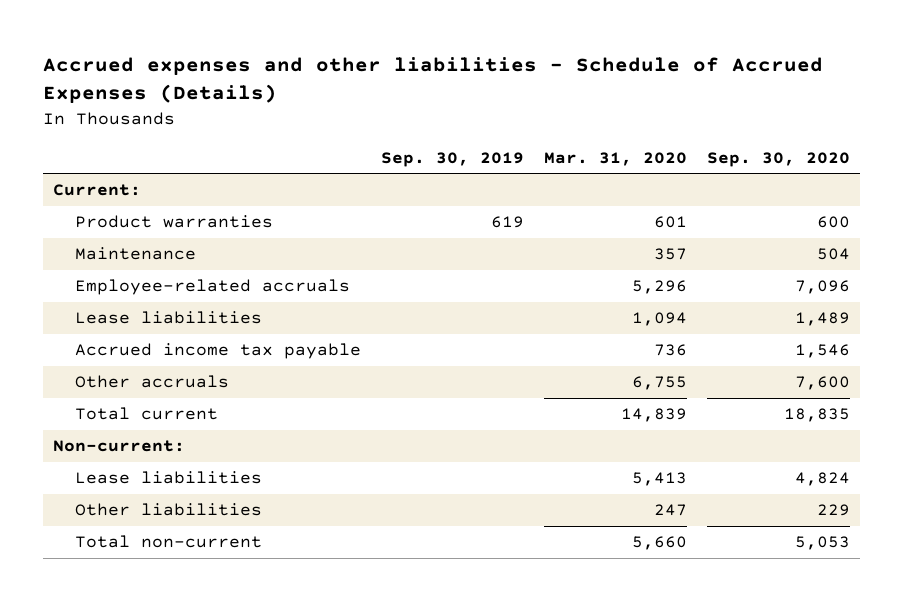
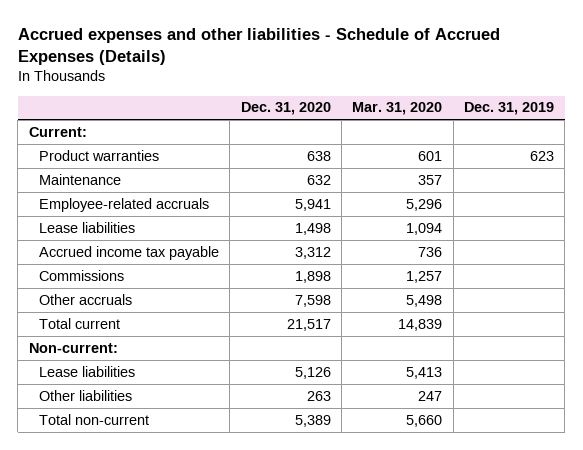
[380,151,524,167] Sep. 30, 2019 -> none
[707,151,851,167] Sep. 30, 2020 -> none
none -> [240,102,331,116] Dec. 31, 2020
none -> [463,102,554,116] Dec. 31, 2019
none -> [38,269,124,281] Commissions
[632,376,688,391] 6,755 -> [406,294,443,307] 5,498

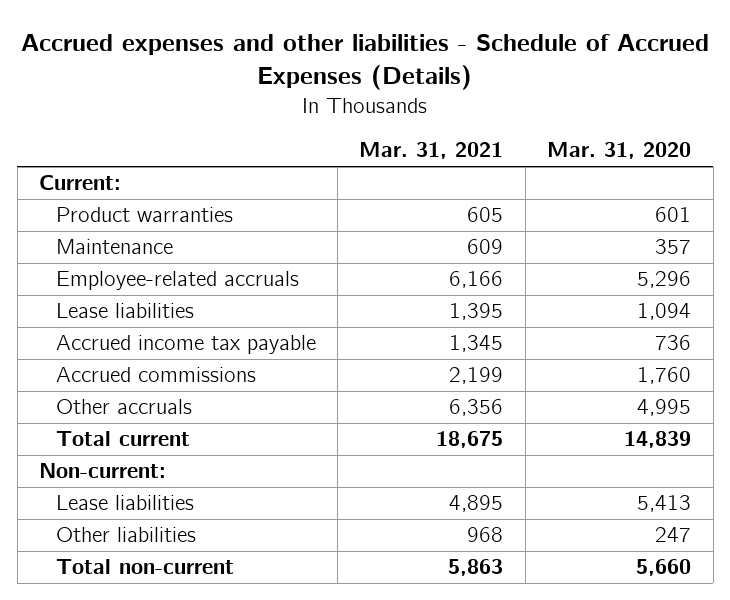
[240,102,331,116] Dec. 31, 2020 -> none
[463,102,554,116] Dec. 31, 2019 -> none
none -> [359,142,504,160] Mar. 31, 2021
[38,269,124,281] Commissions -> [55,367,256,383] Accrued commissions
[406,270,443,283] 1,257 -> [637,367,692,385] 1,760
[406,294,443,307] 5,498 -> [637,399,692,417] 4,995

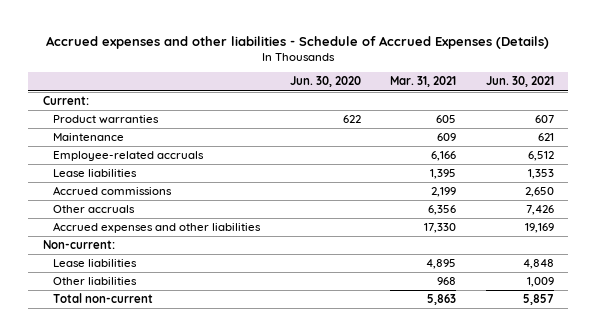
[547,142,692,160] Mar. 31, 2020 -> none
none -> [289,76,361,88] Jun. 30, 2020
none -> [485,76,554,88] Jun. 30, 2021
[55,335,316,355] Accrued income tax payable -> none
[55,431,190,447] Total current -> none
none -> [53,222,262,234] Accrued expenses and other liabilities

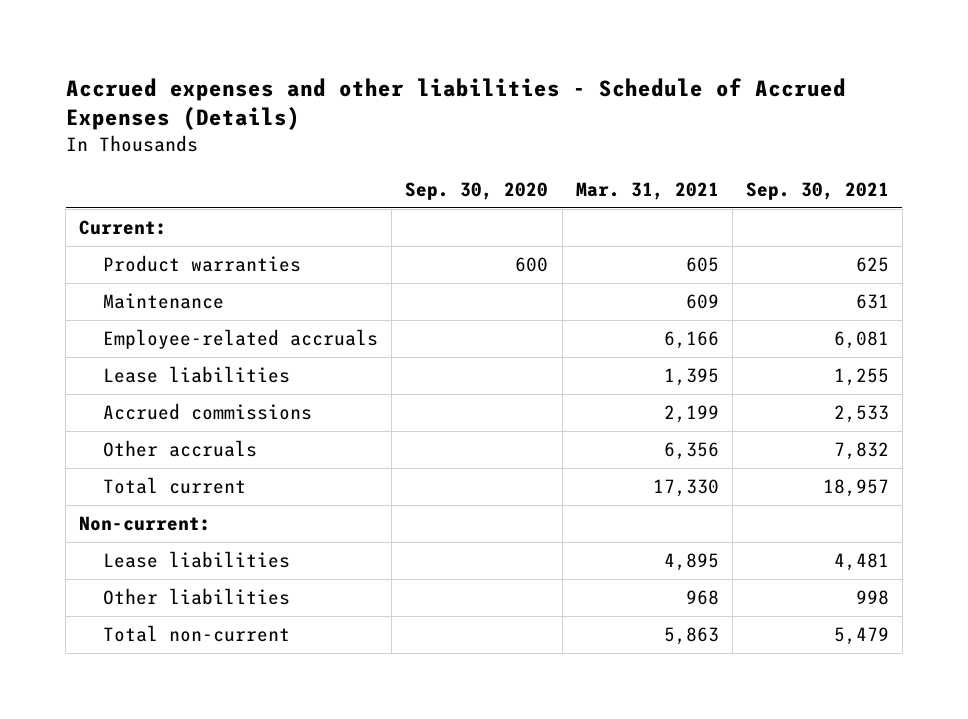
[289,76,361,88] Jun. 30, 2020 -> none
[485,76,554,88] Jun. 30, 2021 -> none
none -> [405,181,549,200] Sep. 30, 2020
none -> [745,181,889,200] Sep. 30, 2021
[53,222,262,234] Accrued expenses and other liabilities -> [103,477,247,495] Total current

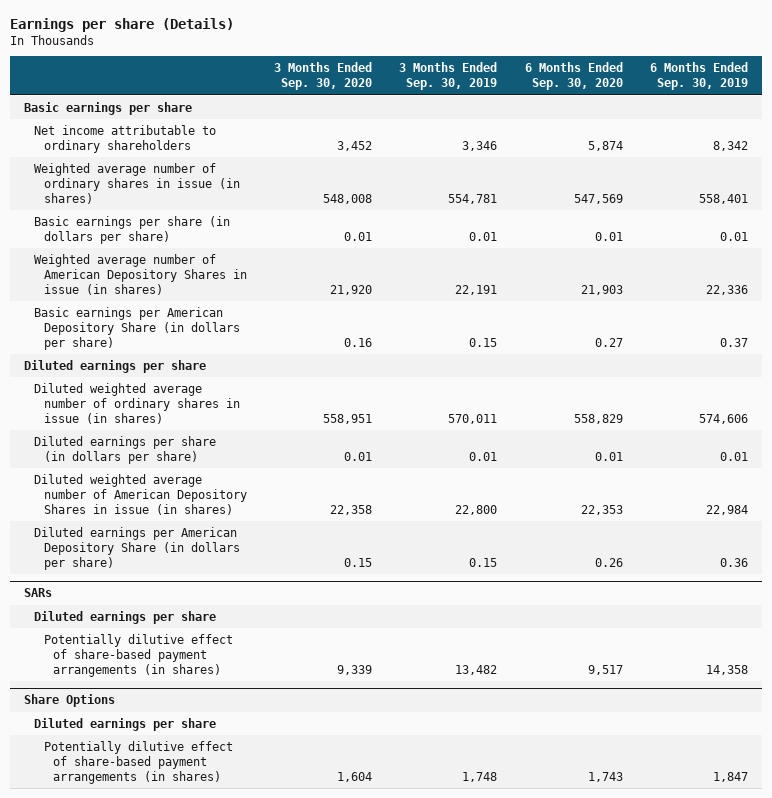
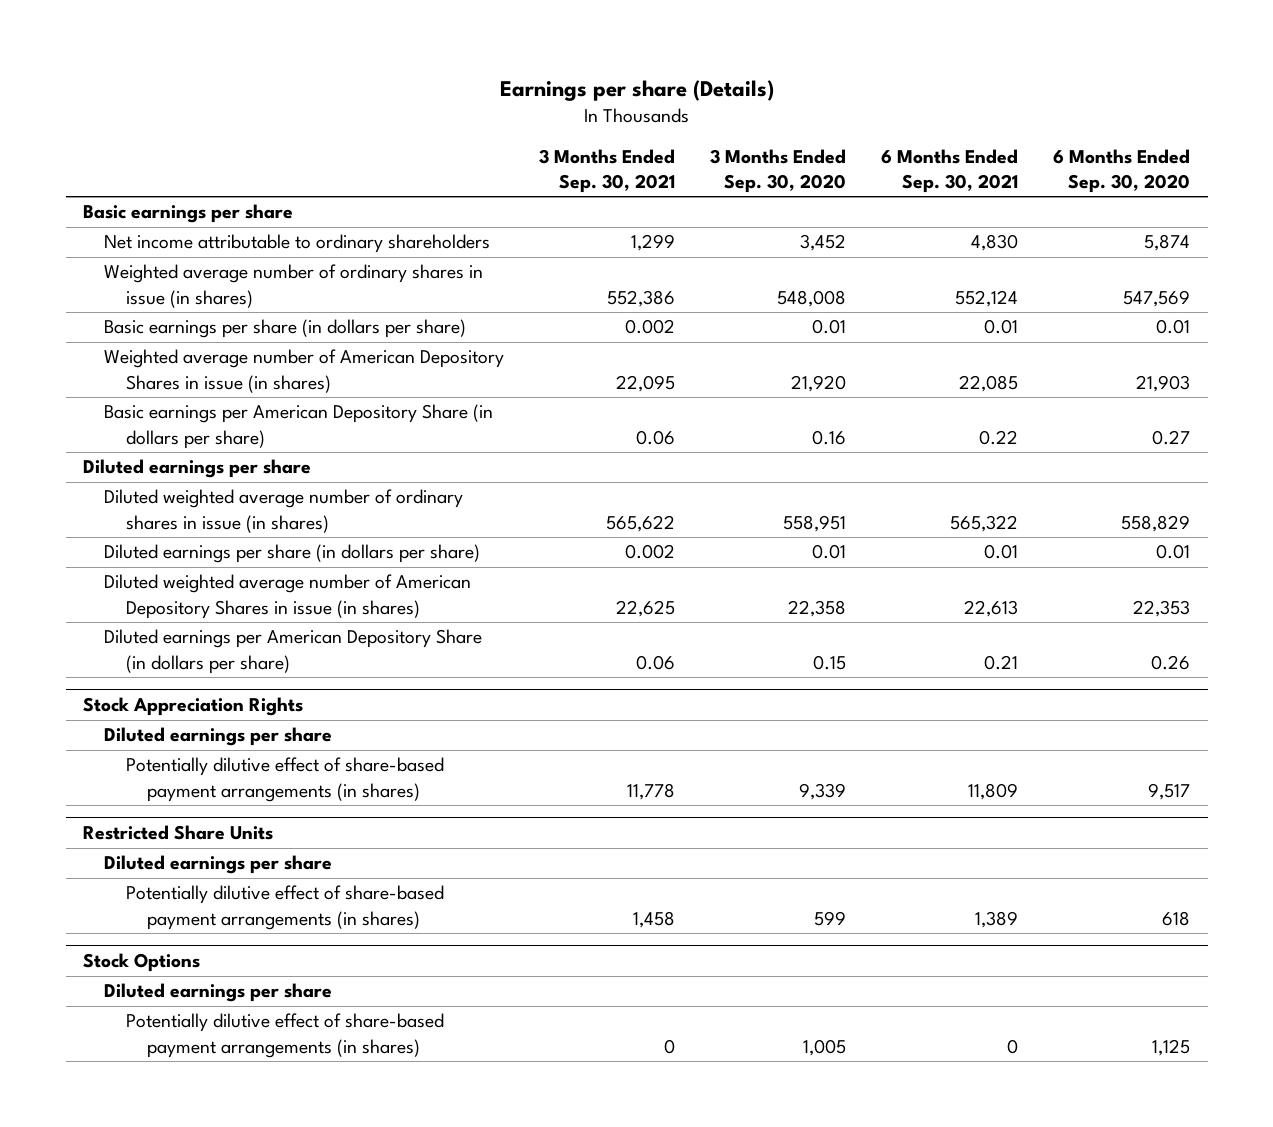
[399,62,498,91] 3 Months Ended Sep. 30, 2019 -> none
[650,62,749,91] 6 Months Ended Sep. 30, 2019 -> none
none -> [539,148,676,193] 3 Months Ended Sep. 30, 2021
none -> [881,148,1019,193] 6 Months Ended Sep. 30, 2021
[24,588,53,598] SARs -> [83,697,304,717] Stock Appreciation Rights
[24,694,116,708] Share Options -> none
none -> [83,825,274,841] Restricted Share Units
[337,771,373,782] 1,604 -> [814,910,847,926] 599
[587,771,623,782] 1,743 -> [1162,910,1191,926] 618
none -> [83,953,201,973] Stock Options
none -> [104,983,333,1003] Diluted earnings per share
none -> [125,1013,444,1058] Potentially dilutive effect of share-based payment arrangements (in shares)

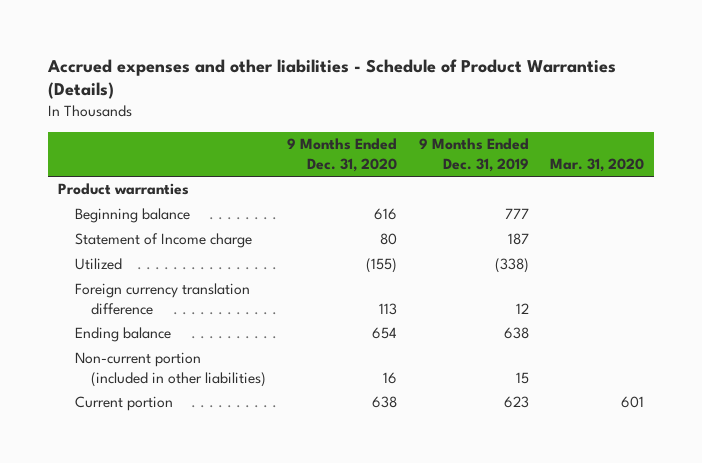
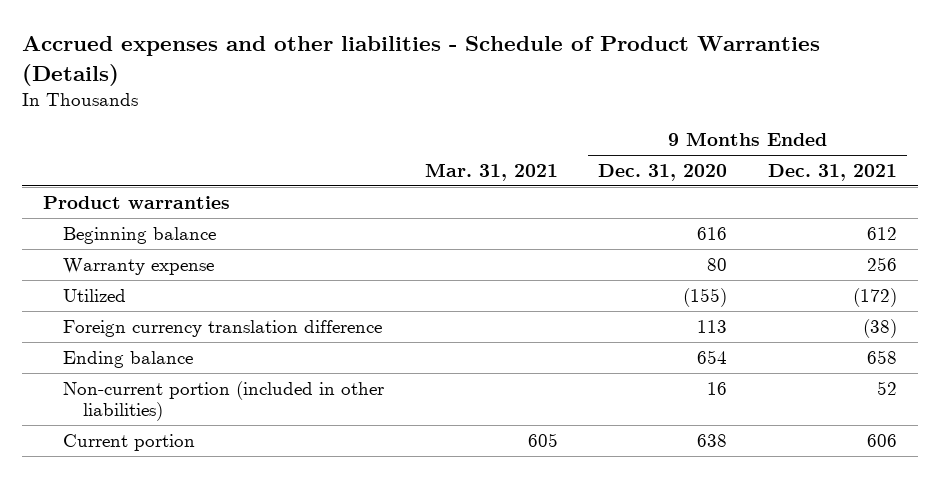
[418,138,529,172] 9 Months Ended Dec. 31, 2019 -> none
[549,157,644,172] Mar. 31, 2020 -> none
none -> [424,162,558,181] Mar. 31, 2021
none -> [768,163,898,181] Dec. 31, 2021
[74,233,252,249] Statement of Income charge -> [62,257,214,275] Warranty expense

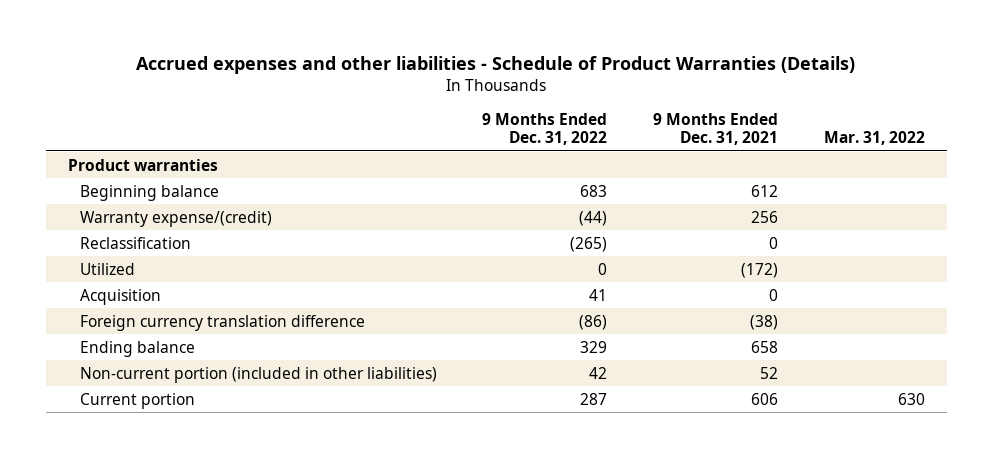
[424,162,558,181] Mar. 31, 2021 -> none
[598,163,728,181] Dec. 31, 2020 -> none
none -> [482,112,608,146] 9 Months Ended Dec. 31, 2022
none -> [823,131,925,146] Mar. 31, 2022
[62,257,214,275] Warranty expense -> [79,210,272,227] Warranty expense/(credit)
none -> [79,236,191,249] Reclassification
none -> [79,288,161,305] Acquisition

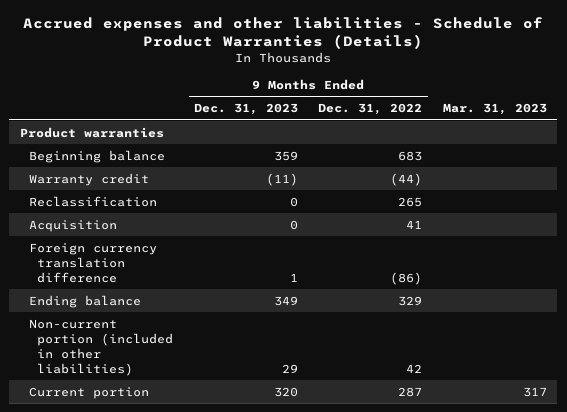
[652,112,778,146] 9 Months Ended Dec. 31, 2021 -> none
[823,131,925,146] Mar. 31, 2022 -> none
none -> [193,103,298,116] Dec. 31, 2023
none -> [443,103,548,116] Mar. 31, 2023
[79,262,135,275] Utilized -> none
[79,210,272,227] Warranty expense/(credit) -> [28,172,149,186] Warranty credit
[570,236,608,252] (265) -> [398,196,423,207] 265

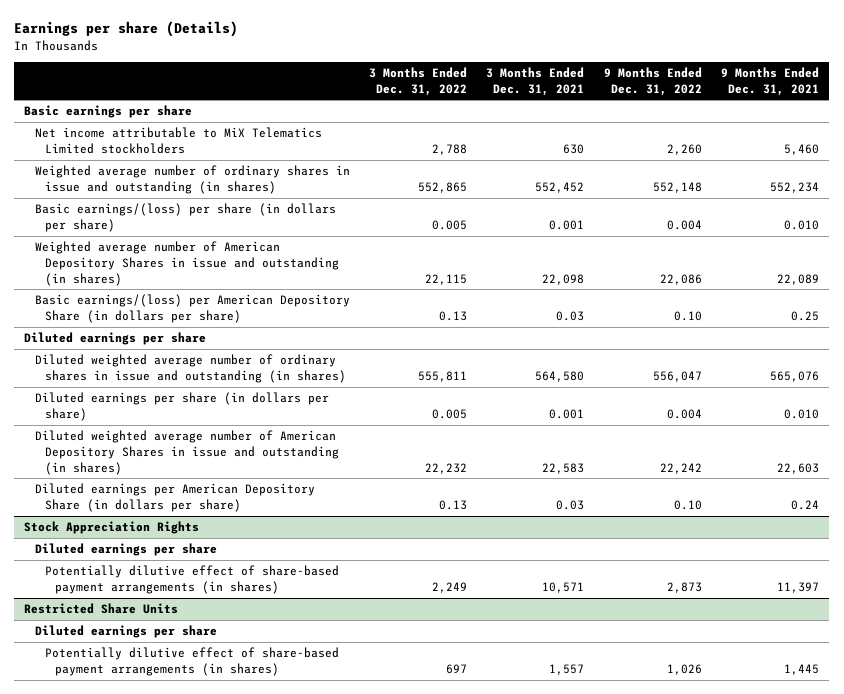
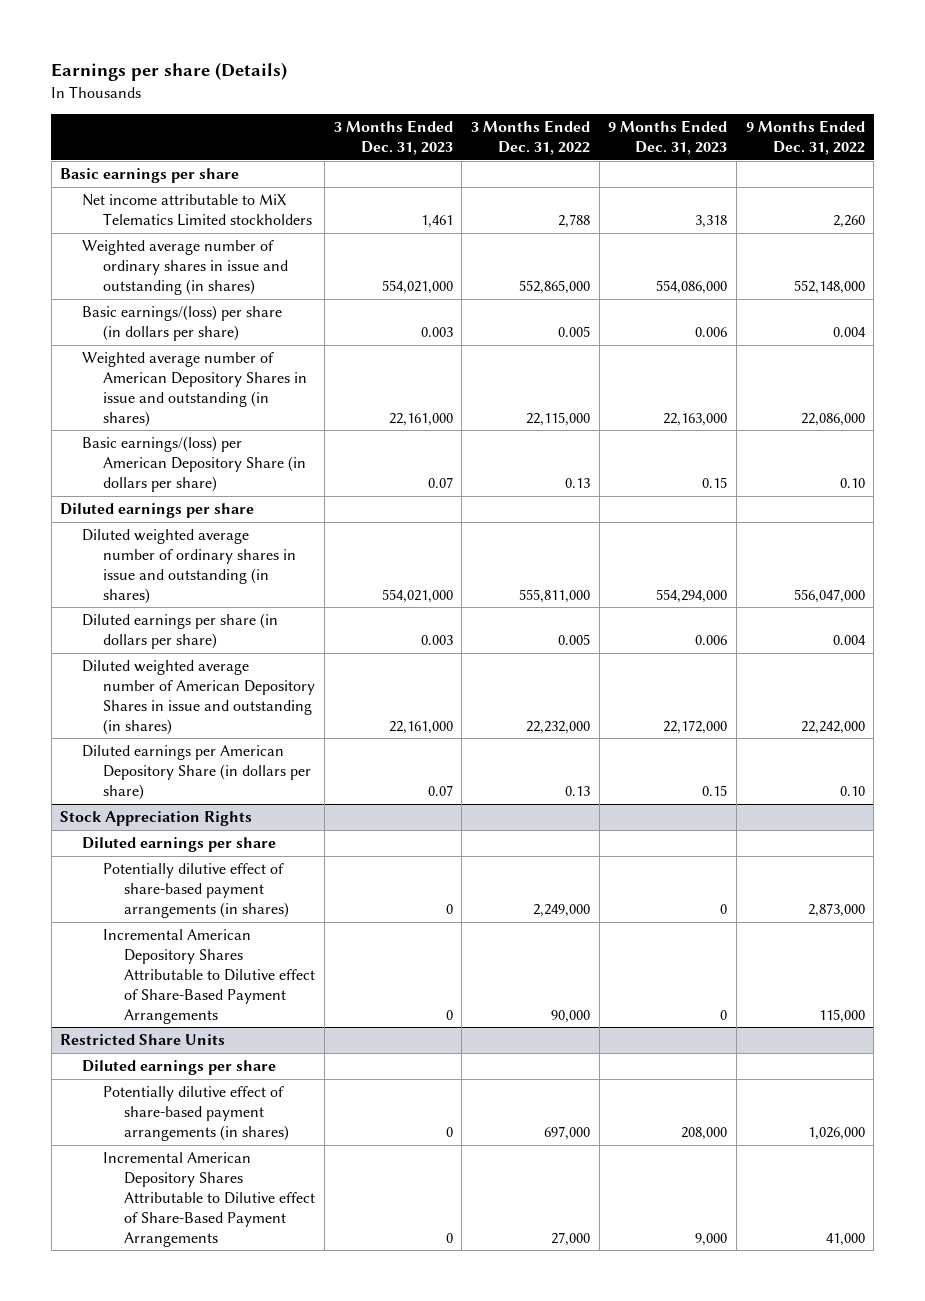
[486,66,585,96] 3 Months Ended Dec. 31, 2021 -> none
[721,66,820,96] 9 Months Ended Dec. 31, 2021 -> none
none -> [333,119,453,155] 3 Months Ended Dec. 31, 2023
none -> [608,119,728,155] 9 Months Ended Dec. 31, 2023
[417,181,467,193] 552,865 -> [518,279,590,294] 552,865,000
[652,181,702,193] 552,148 -> [793,279,865,294] 552,148,000
[424,273,467,285] 22,115 -> [525,411,590,426] 22,115,000
[659,273,702,285] 22,086 -> [800,412,865,426] 22,086,000
[417,370,467,382] 555,811 -> [518,588,590,603] 555,811,000
[652,370,702,382] 556,047 -> [793,588,865,603] 556,047,000
[424,462,467,474] 22,232 -> [525,720,590,734] 22,232,000
[659,462,702,474] 22,242 -> [800,720,865,734] 22,242,000
[431,581,467,593] 2,249 -> [532,903,590,917] 2,249,000
[666,581,702,593] 2,873 -> [807,902,865,917] 2,873,000
none -> [103,929,316,1024] Incremental American Depository Shares Attributable to Dilutive effect of Share-Based Payment Arrangements
[445,663,467,674] 697 -> [543,1125,590,1140] 697,000
[666,663,702,675] 1,026 -> [807,1126,865,1140] 1,026,000
none -> [103,1152,316,1247] Incremental American Depository Shares Attributable to Dilutive effect of Share-Based Payment Arrangements

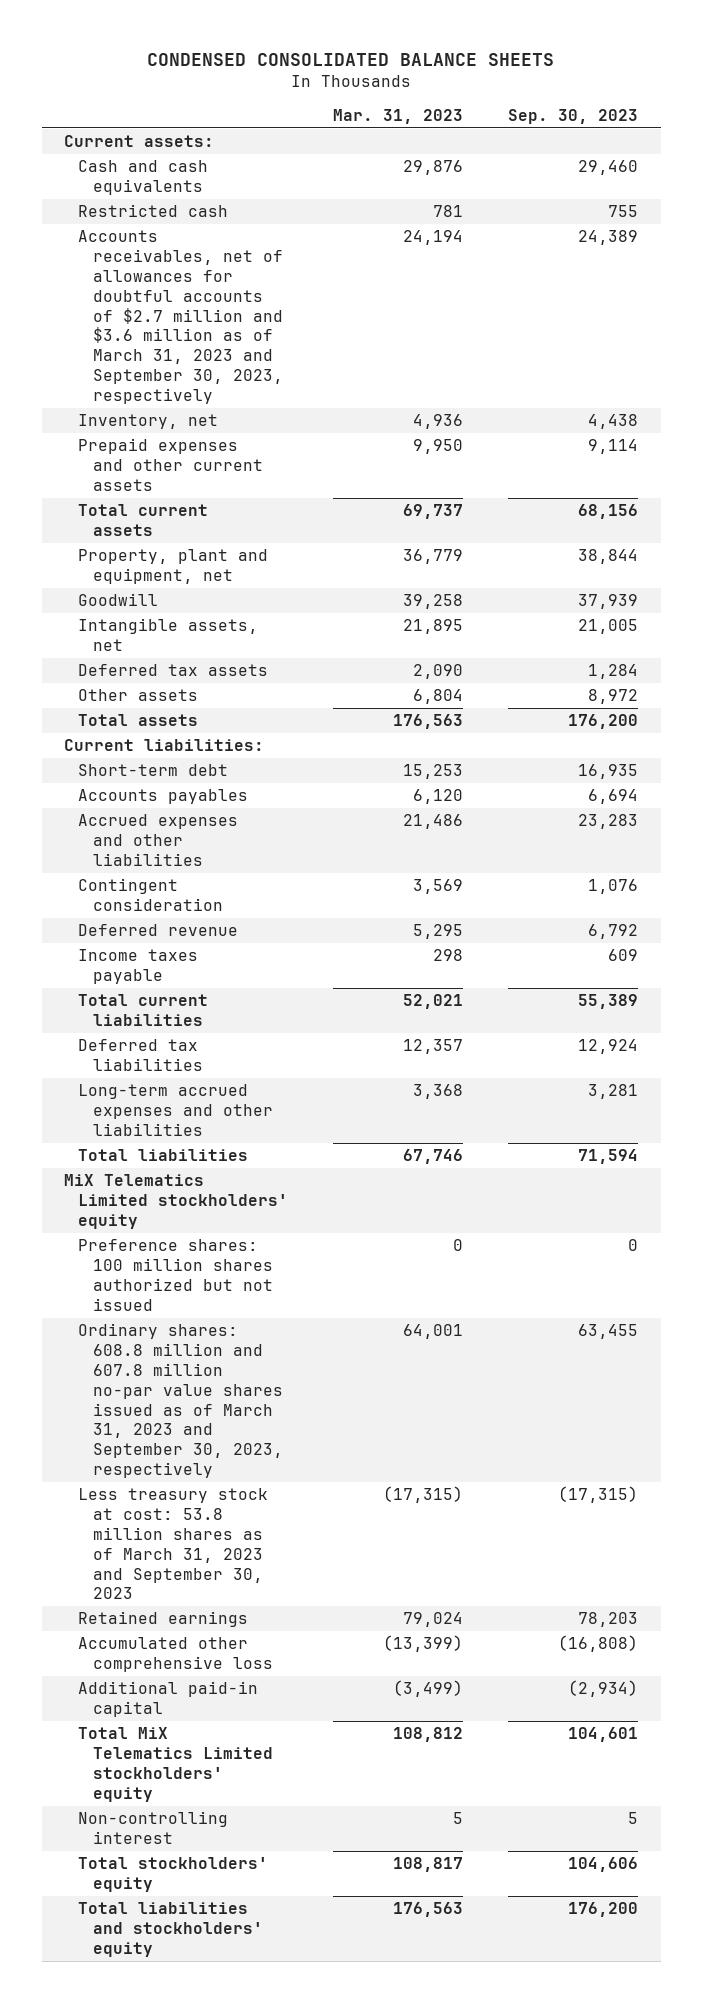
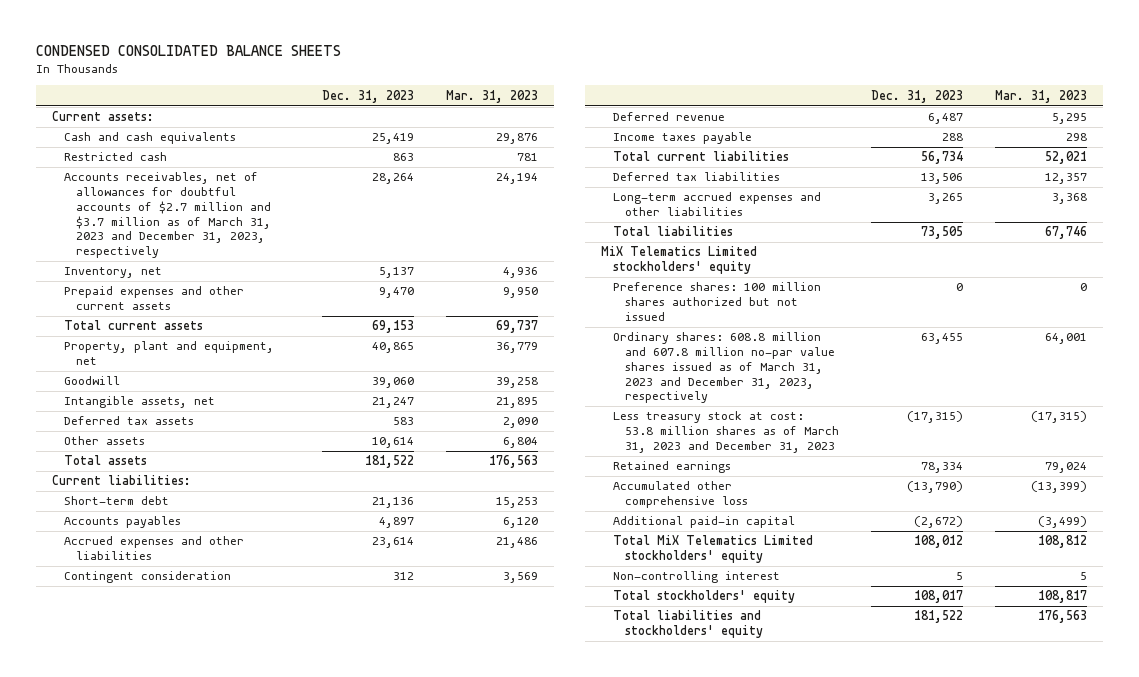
[508,108,639,124] Sep. 30, 2023 -> none
none -> [321,89,414,103] Dec. 31, 2023
[78,230,283,404] Accounts receivables, net of allowances for doubtful accounts of $2.7 million and $3.6 million as of March 31, 2023 and September 30, 2023, respectively -> [64,172,271,259] Accounts receivables, net of allowances for doubtful accounts of $2.7 million and $3.7 million as of March 31, 2023 and December 31, 2023, respectively
[78,1323,283,1478] Ordinary shares: 608.8 million and 607.8 million no-par value shares issued as of March 31, 2023 and September 30, 2023, respectively -> [612,332,835,404] Ordinary shares: 608.8 million and 607.8 million no-par value shares issued as of March 31, 2023 and December 31, 2023, respectively
[78,1488,269,1600] Less treasury stock at cost: 53.8 million shares as of March 31, 2023 and September 30, 2023 -> [612,411,839,453] Less treasury stock at cost: 53.8 million shares as of March 31, 2023 and December 31, 2023

